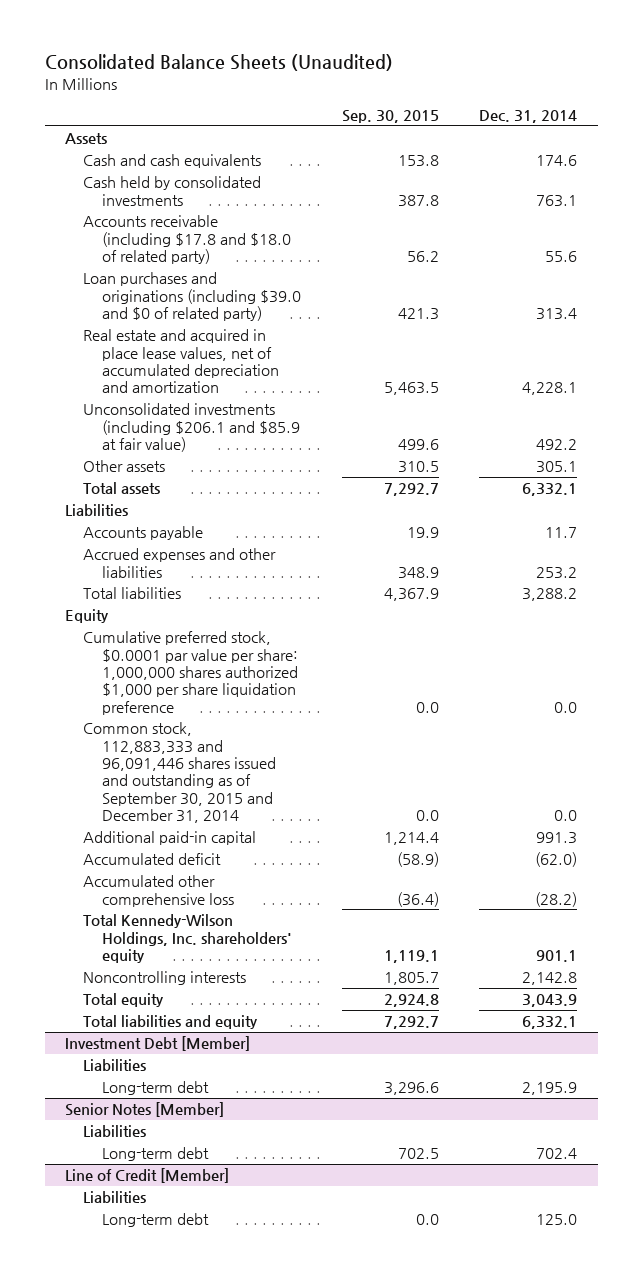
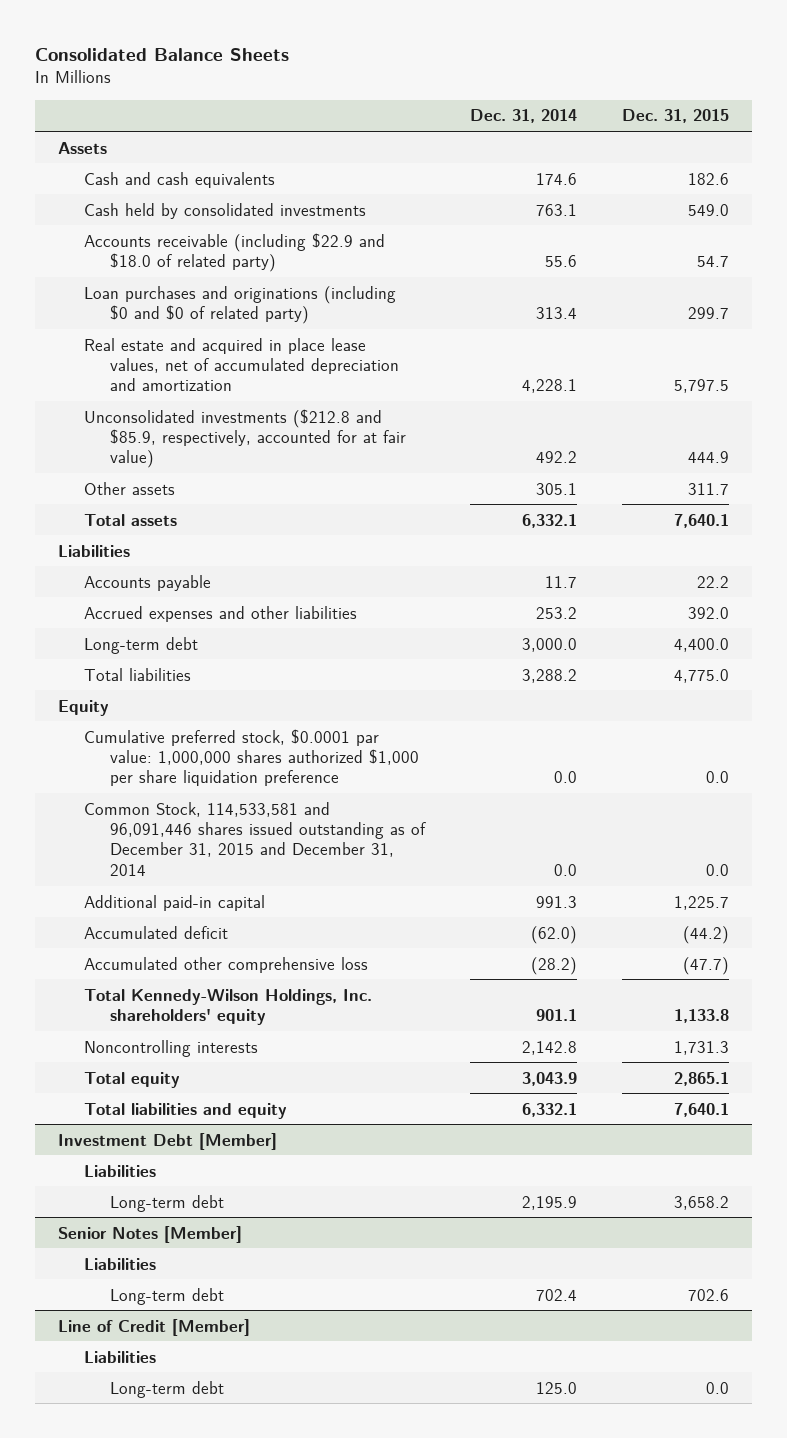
[44,54,393,72] Consolidated Balance Sheets (Unaudited) -> [35,47,290,61] Consolidated Balance Sheets
[341,109,439,123] Sep. 30, 2015 -> none
none -> [622,109,730,124] Dec. 31, 2015
[83,215,291,265] Accounts receivable (including $17.8 and $18.0 of related party) -> [84,232,386,272] Accounts receivable (including $22.9 and $18.0 of related party)
[83,272,301,322] Loan purchases and originations (including $39.0 and $0 of related party) -> [84,285,397,324] Loan purchases and originations (including $0 and $0 of related party)
[83,403,300,453] Unconsolidated investments (including $206.1 and $85.9 at fair value) -> [84,408,407,469] Unconsolidated investments ($212.8 and $85.9, respectively, accounted for at fair value)
none -> [84,636,199,654] Long-term debt
[83,631,298,715] Cumulative preferred stock, $0.0001 par value per share: 1,000,000 shares authorized $1,000 per share liquidation preference -> [84,728,420,787] Cumulative preferred stock, $0.0001 par value: 1,000,000 shares authorized $1,000 per share liquidation preference
[83,722,276,824] Common stock, 112,883,333 and 96,091,446 shares issued and outstanding as of September 30, 2015 and December 31, 2014 -> [84,801,427,876] Common Stock, 114,533,581 and 96,091,446 shares issued outstanding as of December 31, 2015 and December 31, 2014

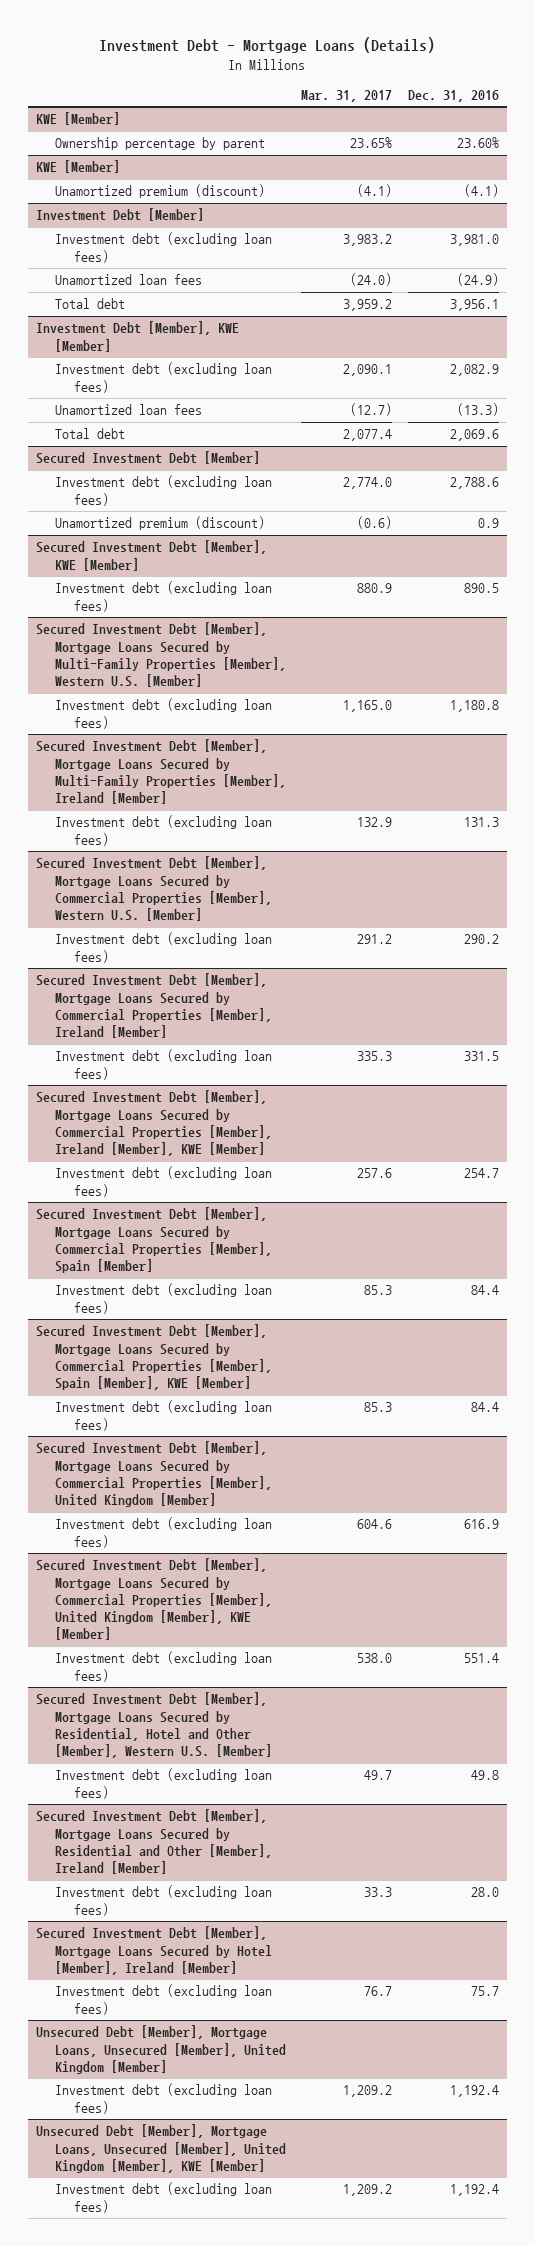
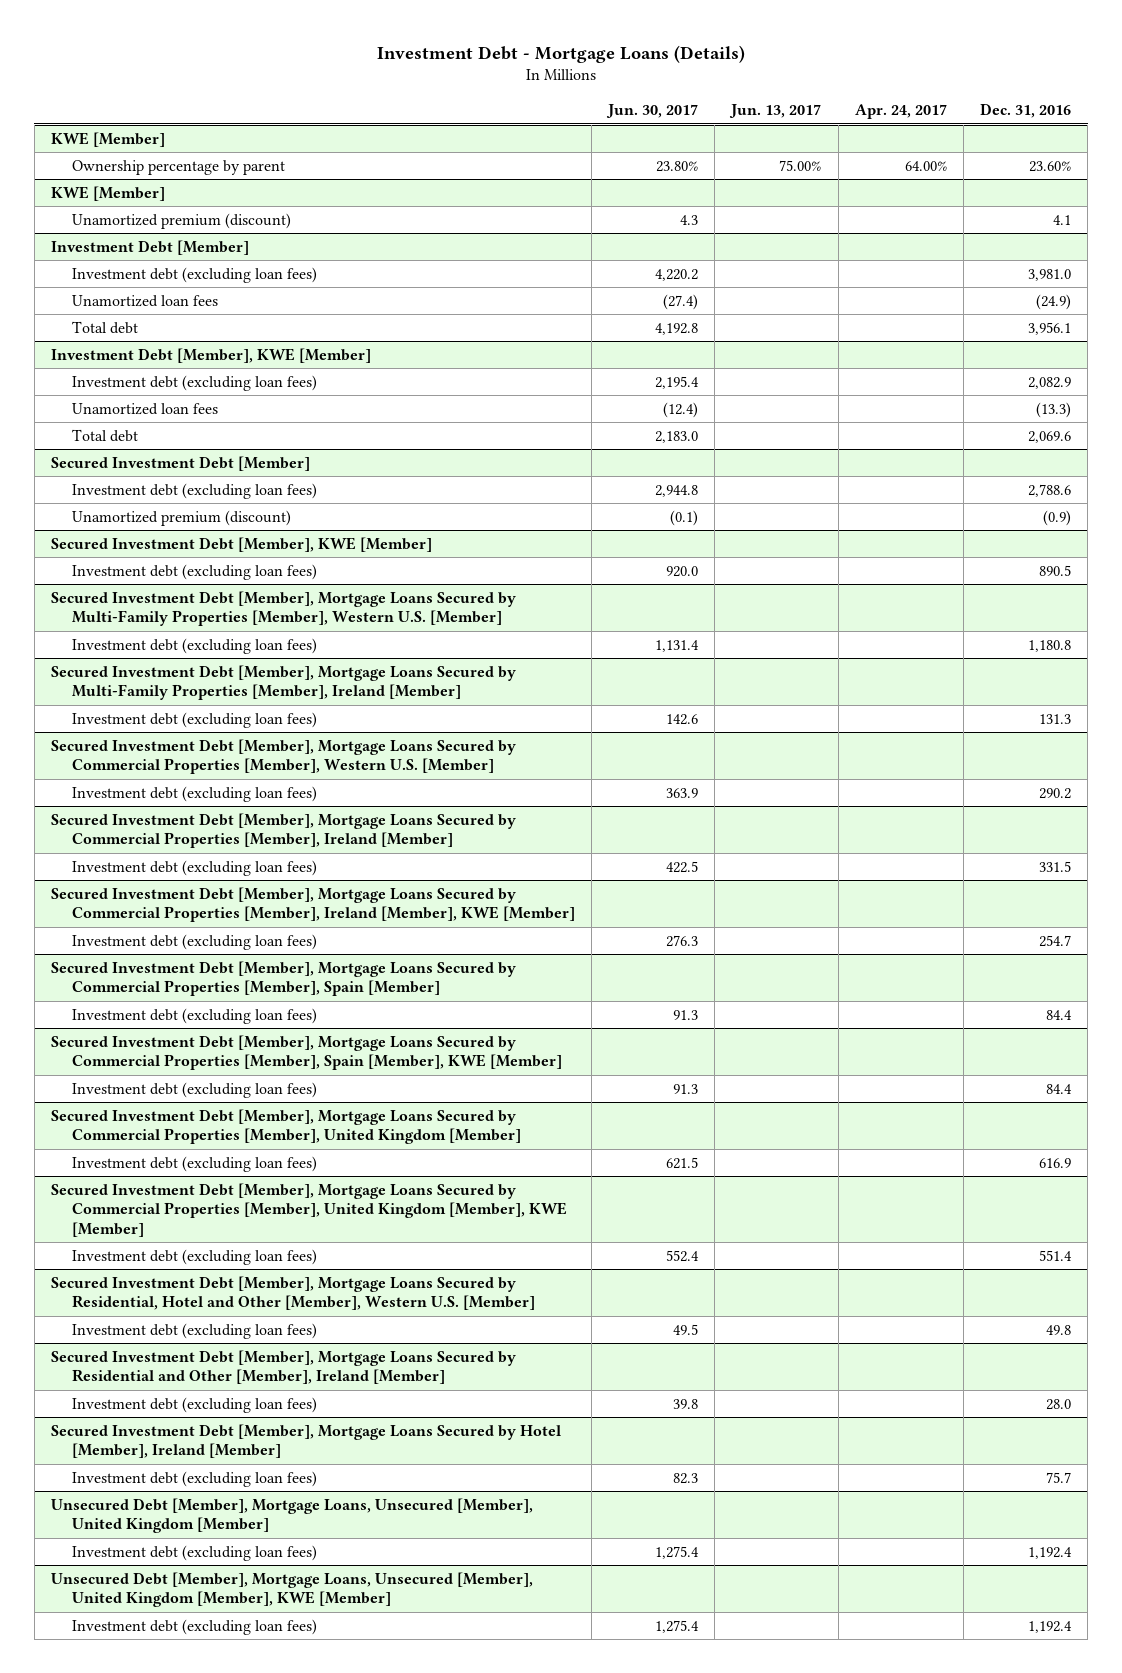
[301,90,393,103] Mar. 31, 2017 -> none
none -> [606,104,699,119] Jun. 30, 2017
none -> [729,104,822,119] Jun. 13, 2017
none -> [854,104,947,120] Apr. 24, 2017
[463,184,499,198] (4.1) -> [1053,214,1072,225] 4.1
[477,518,499,529] 0.9 -> [1043,509,1072,526] (0.9)

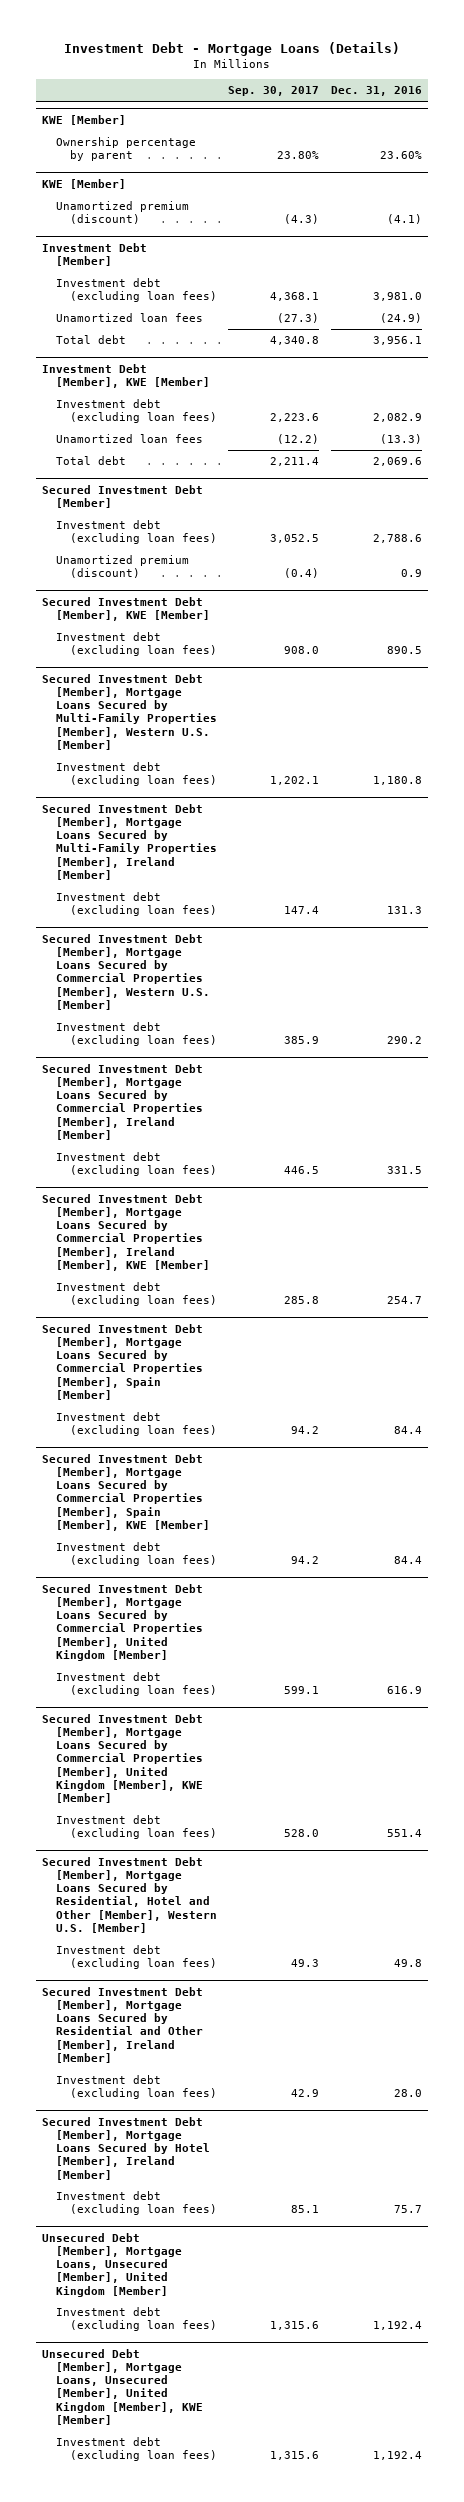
[606,104,699,119] Jun. 30, 2017 -> none
[729,104,822,119] Jun. 13, 2017 -> none
[854,104,947,120] Apr. 24, 2017 -> none
none -> [228,86,320,97] Sep. 30, 2017
[1053,214,1072,225] 4.1 -> [387,214,423,225] (4.1)
[1043,509,1072,526] (0.9) -> [401,569,423,578] 0.9

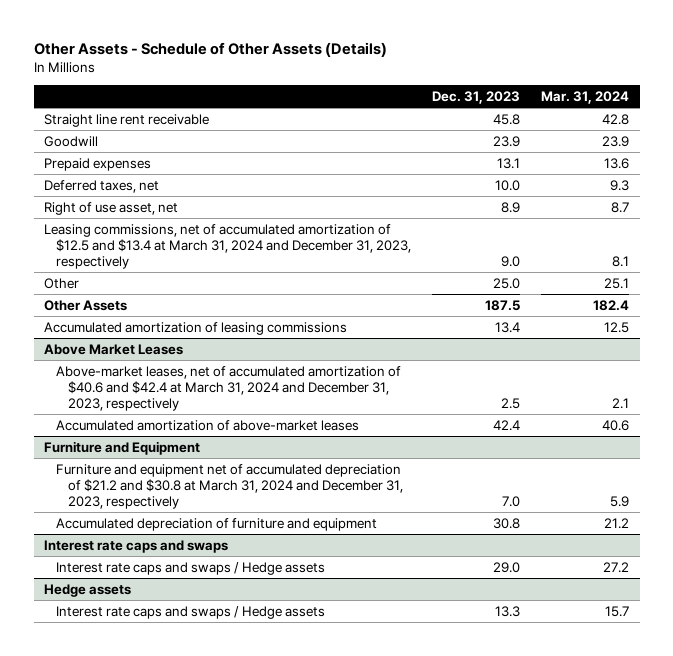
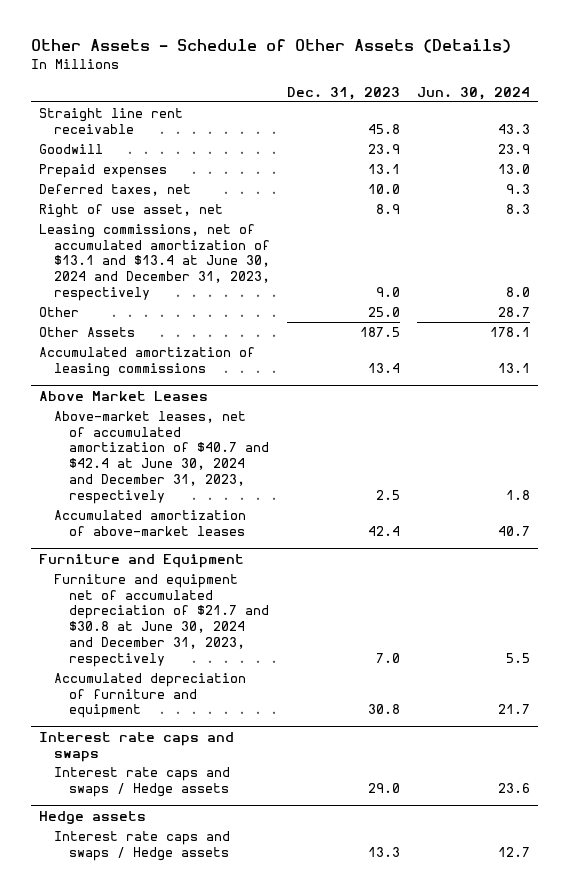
[541,91,630,105] Mar. 31, 2024 -> none
none -> [416,87,530,101] Jun. 30, 2024
[44,223,412,269] Leasing commissions, net of accumulated amortization of $12.5 and $13.4 at March 31, 2024 and December 31, 2023, respectively -> [38,223,270,302] Leasing commissions, net of accumulated amortization of $13.1 and $13.4 at June 30, 2024 and December 31, 2023, respectively
[56,365,402,411] Above-market leases, net of accumulated amortization of $40.6 and $42.4 at March 31, 2024 and December 31, 2023, respectively -> [53,410,269,504] Above-market leases, net of accumulated amortization of $40.7 and $42.4 at June 30, 2024 and December 31, 2023, respectively
[56,463,404,509] Furniture and equipment net of accumulated depreciation of $21.2 and $30.8 at March 31, 2024 and December 31, 2023, respectively -> [53,573,269,667] Furniture and equipment net of accumulated depreciation of $21.7 and $30.8 at June 30, 2024 and December 31, 2023, respectively

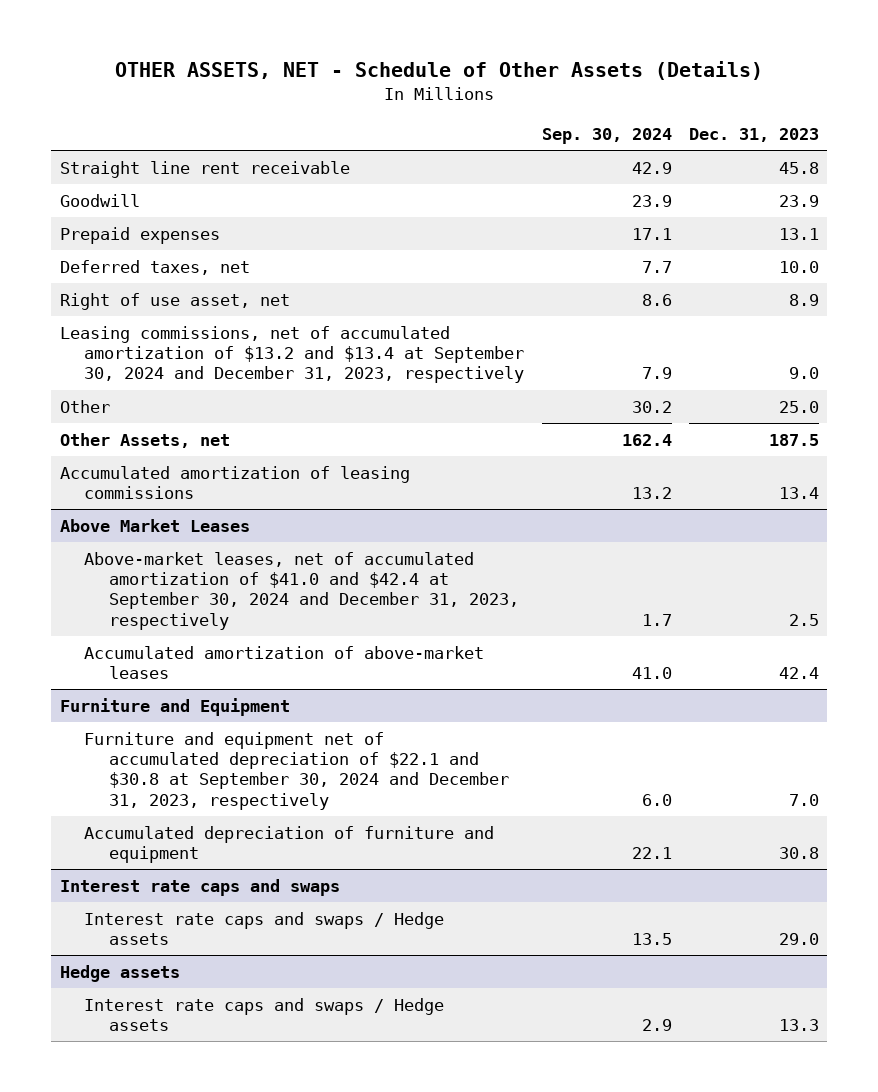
[30,39,511,54] Other Assets - Schedule of Other Assets (Details) -> [115,61,764,81] OTHER ASSETS, NET - Schedule of Other Assets (Details)
[416,87,530,101] Jun. 30, 2024 -> none
none -> [541,128,672,145] Sep. 30, 2024
[38,223,270,302] Leasing commissions, net of accumulated amortization of $13.1 and $13.4 at June 30, 2024 and December 31, 2023, respectively -> [59,325,525,384] Leasing commissions, net of accumulated amortization of $13.2 and $13.4 at September 30, 2024 and December 31, 2023, respectively
[38,326,135,337] Other Assets -> [59,432,230,448] Other Assets, net
[53,410,269,504] Above-market leases, net of accumulated amortization of $40.7 and $42.4 at June 30, 2024 and December 31, 2023, respectively -> [84,551,520,630] Above-market leases, net of accumulated amortization of $41.0 and $42.4 at September 30, 2024 and December 31, 2023, respectively
[53,573,269,667] Furniture and equipment net of accumulated depreciation of $21.7 and $30.8 at June 30, 2024 and December 31, 2023, respectively -> [84,731,510,810] Furniture and equipment net of accumulated depreciation of $22.1 and $30.8 at September 30, 2024 and December 31, 2023, respectively

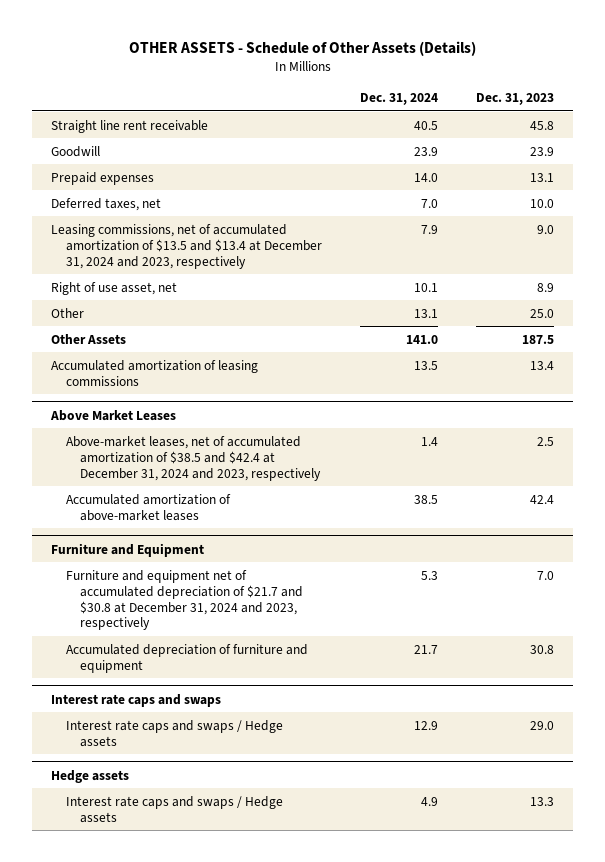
[115,61,764,81] OTHER ASSETS, NET - Schedule of Other Assets (Details) -> [128,40,476,56] OTHER ASSETS - Schedule of Other Assets (Details)
[541,128,672,145] Sep. 30, 2024 -> none
none -> [359,93,438,106] Dec. 31, 2024
none -> [50,223,322,269] Leasing commissions, net of accumulated amortization of $13.5 and $13.4 at December 31, 2024 and 2023, respectively
[59,325,525,384] Leasing commissions, net of accumulated amortization of $13.2 and $13.4 at September 30, 2024 and December 31, 2023, respectively -> none
[59,432,230,448] Other Assets, net -> [50,333,126,344] Other Assets
[84,551,520,630] Above-market leases, net of accumulated amortization of $41.0 and $42.4 at September 30, 2024 and December 31, 2023, respectively -> [65,435,322,481] Above-market leases, net of accumulated amortization of $38.5 and $42.4 at December 31, 2024 and 2023, respectively
[84,731,510,810] Furniture and equipment net of accumulated depreciation of $22.1 and $30.8 at September 30, 2024 and December 31, 2023, respectively -> [65,569,304,631] Furniture and equipment net of accumulated depreciation of $21.7 and $30.8 at December 31, 2024 and 2023, respectively

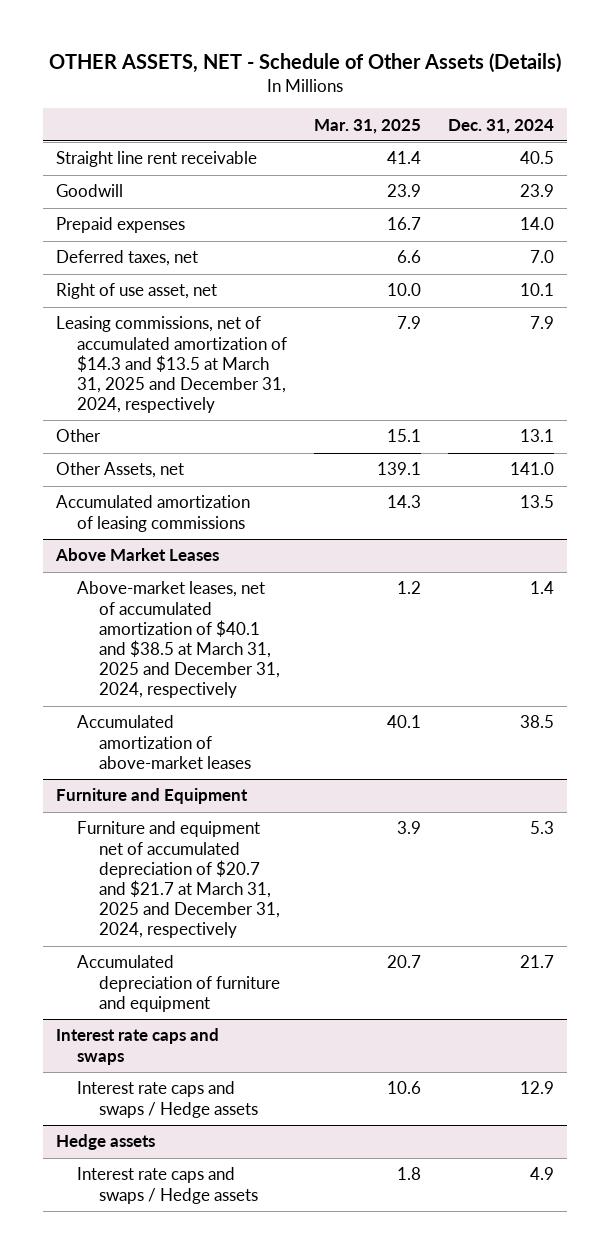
[128,40,476,56] OTHER ASSETS - Schedule of Other Assets (Details) -> [48,52,561,73] OTHER ASSETS, NET - Schedule of Other Assets (Details)
[476,93,555,106] Dec. 31, 2023 -> none
none -> [314,118,422,134] Mar. 31, 2025
[50,223,322,269] Leasing commissions, net of accumulated amortization of $13.5 and $13.4 at December 31, 2024 and 2023, respectively -> none
none -> [56,316,288,414] Leasing commissions, net of accumulated amortization of $14.3 and $13.5 at March 31, 2025 and December 31, 2024, respectively
[50,333,126,344] Other Assets -> [56,462,185,479] Other Assets, net
[65,435,322,481] Above-market leases, net of accumulated amortization of $38.5 and $42.4 at December 31, 2024 and 2023, respectively -> [77,581,280,699] Above-market leases, net of accumulated amortization of $40.1 and $38.5 at March 31, 2025 and December 31, 2024, respectively
[65,569,304,631] Furniture and equipment net of accumulated depreciation of $21.7 and $30.8 at December 31, 2024 and 2023, respectively -> [77,821,280,939] Furniture and equipment net of accumulated depreciation of $20.7 and $21.7 at March 31, 2025 and December 31, 2024, respectively

